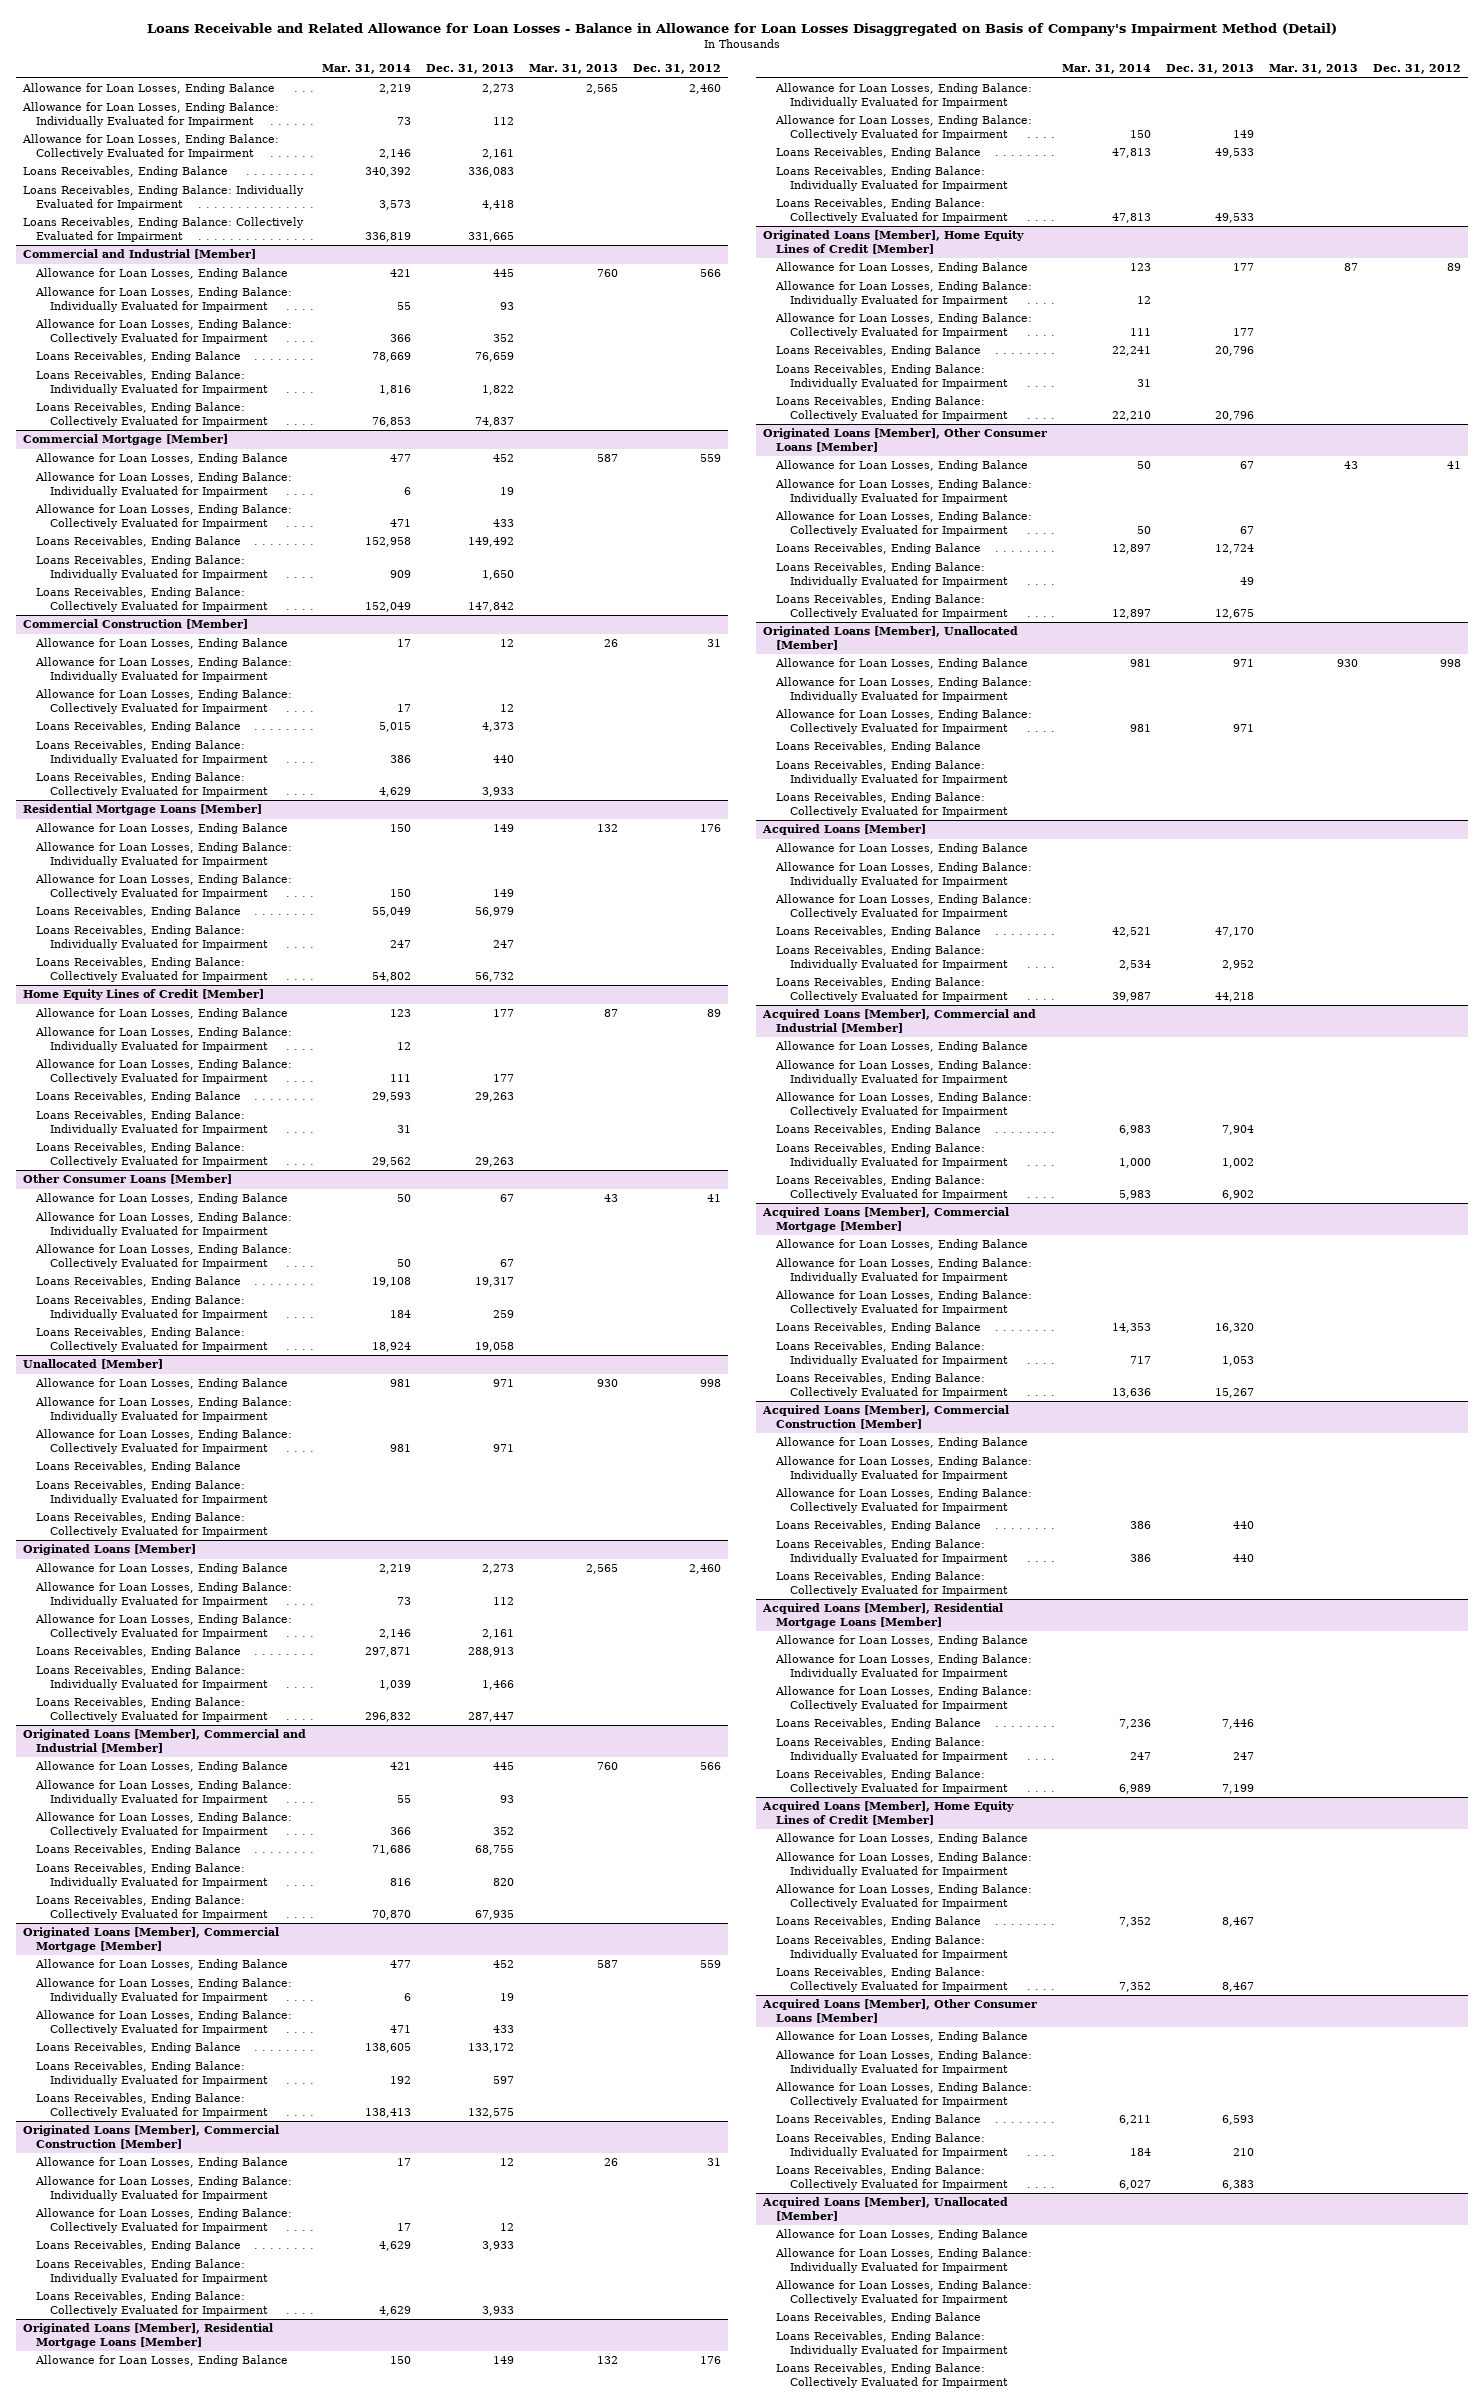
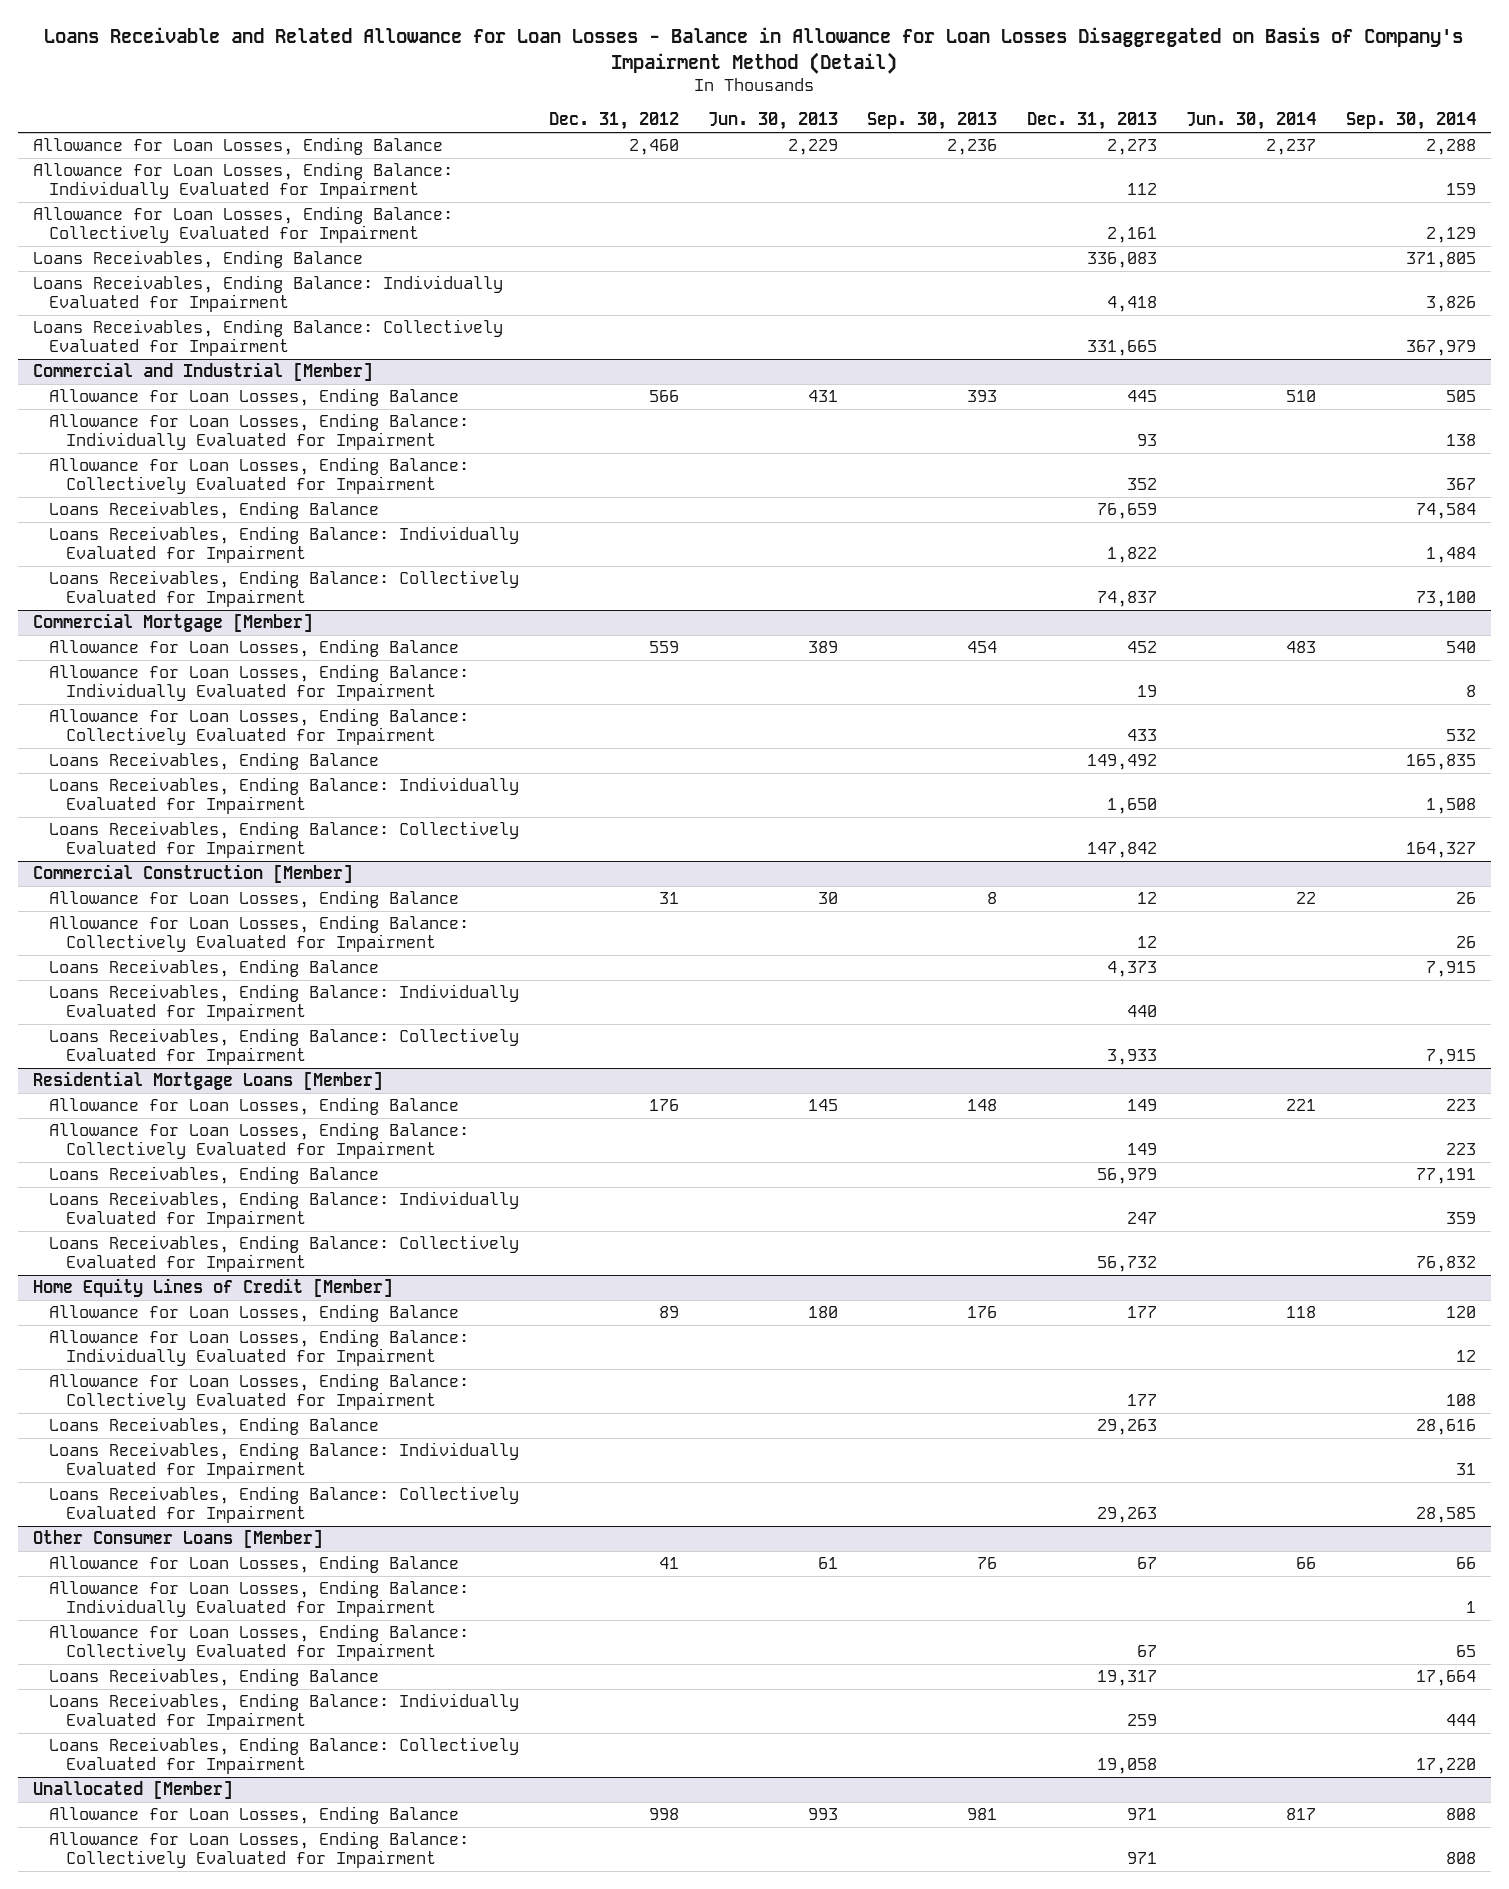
[321,64,411,75] Mar. 31, 2014 -> none
[528,64,618,75] Mar. 31, 2013 -> none
none -> [708,112,839,131] Jun. 30, 2013
none -> [867,112,998,131] Sep. 30, 2013
none -> [1186,112,1317,131] Jun. 30, 2014
none -> [1345,112,1476,131] Sep. 30, 2014
[35,657,293,683] Allowance for Loan Losses, Ending Balance: Individually Evaluated for Impairment -> none
[35,842,293,868] Allowance for Loan Losses, Ending Balance: Individually Evaluated for Impairment -> none
[35,1397,293,1423] Allowance for Loan Losses, Ending Balance: Individually Evaluated for Impairment -> none
[36,1461,242,1473] Loans Receivables, Ending Balance -> none
[36,1480,268,1506] Loans Receivables, Ending Balance: Individually Evaluated for Impairment -> none
[36,1512,268,1538] Loans Receivables, Ending Balance: Collectively Evaluated for Impairment -> none
[23,1544,197,1556] Originated Loans [Member] -> none
[35,1563,289,1575] Allowance for Loan Losses, Ending Balance -> none
[35,1582,293,1608] Allowance for Loan Losses, Ending Balance: Individually Evaluated for Impairment -> none
[35,1614,293,1640] Allowance for Loan Losses, Ending Balance: Collectively Evaluated for Impairment -> none
[36,1646,242,1658] Loans Receivables, Ending Balance -> none
[36,1665,268,1691] Loans Receivables, Ending Balance: Individually Evaluated for Impairment -> none
[36,1697,268,1723] Loans Receivables, Ending Balance: Collectively Evaluated for Impairment -> none
[23,1729,307,1754] Originated Loans [Member], Commercial and Industrial [Member] -> none
[35,1761,289,1773] Allowance for Loan Losses, Ending Balance -> none
[35,1780,293,1806] Allowance for Loan Losses, Ending Balance: Individually Evaluated for Impairment -> none
[35,1812,293,1838] Allowance for Loan Losses, Ending Balance: Collectively Evaluated for Impairment -> none
[36,1844,242,1856] Loans Receivables, Ending Balance -> none
[36,1863,268,1889] Loans Receivables, Ending Balance: Individually Evaluated for Impairment -> none
[36,1895,268,1921] Loans Receivables, Ending Balance: Collectively Evaluated for Impairment -> none
[23,1927,280,1953] Originated Loans [Member], Commercial Mortgage [Member] -> none
[35,1959,289,1971] Allowance for Loan Losses, Ending Balance -> none
[35,1978,293,2004] Allowance for Loan Losses, Ending Balance: Individually Evaluated for Impairment -> none
[35,2010,293,2036] Allowance for Loan Losses, Ending Balance: Collectively Evaluated for Impairment -> none
[36,2042,242,2054] Loans Receivables, Ending Balance -> none
[36,2061,268,2087] Loans Receivables, Ending Balance: Individually Evaluated for Impairment -> none
[36,2093,268,2119] Loans Receivables, Ending Balance: Collectively Evaluated for Impairment -> none
[23,2125,280,2150] Originated Loans [Member], Commercial Construction [Member] -> none
[35,2157,289,2169] Allowance for Loan Losses, Ending Balance -> none
[35,2176,293,2202] Allowance for Loan Losses, Ending Balance: Individually Evaluated for Impairment -> none
[35,2208,293,2234] Allowance for Loan Losses, Ending Balance: Collectively Evaluated for Impairment -> none
[36,2240,242,2252] Loans Receivables, Ending Balance -> none
[36,2259,268,2285] Loans Receivables, Ending Balance: Individually Evaluated for Impairment -> none
[36,2291,268,2317] Loans Receivables, Ending Balance: Collectively Evaluated for Impairment -> none
[23,2323,274,2349] Originated Loans [Member], Residential Mortgage Loans [Member] -> none
[35,2355,289,2367] Allowance for Loan Losses, Ending Balance -> none
[775,83,1033,109] Allowance for Loan Losses, Ending Balance: Individually Evaluated for Impairment -> none
[775,115,1033,141] Allowance for Loan Losses, Ending Balance: Collectively Evaluated for Impairment -> none
[776,147,982,159] Loans Receivables, Ending Balance -> none
[776,166,1008,192] Loans Receivables, Ending Balance: Individually Evaluated for Impairment -> none
[776,198,1008,224] Loans Receivables, Ending Balance: Collectively Evaluated for Impairment -> none
[763,230,1025,255] Originated Loans [Member], Home Equity Lines of Credit [Member] -> none
[775,262,1029,274] Allowance for Loan Losses, Ending Balance -> none
[775,281,1033,307] Allowance for Loan Losses, Ending Balance: Individually Evaluated for Impairment -> none
[775,313,1033,339] Allowance for Loan Losses, Ending Balance: Collectively Evaluated for Impairment -> none
[776,345,982,357] Loans Receivables, Ending Balance -> none
[776,364,1008,390] Loans Receivables, Ending Balance: Individually Evaluated for Impairment -> none
[776,396,1008,422] Loans Receivables, Ending Balance: Collectively Evaluated for Impairment -> none
[763,428,1048,453] Originated Loans [Member], Other Consumer Loans [Member] -> none
[775,460,1029,472] Allowance for Loan Losses, Ending Balance -> none
[775,479,1033,505] Allowance for Loan Losses, Ending Balance: Individually Evaluated for Impairment -> none
[775,511,1033,537] Allowance for Loan Losses, Ending Balance: Collectively Evaluated for Impairment -> none
[776,543,982,555] Loans Receivables, Ending Balance -> none
[776,562,1008,588] Loans Receivables, Ending Balance: Individually Evaluated for Impairment -> none
[776,594,1008,620] Loans Receivables, Ending Balance: Collectively Evaluated for Impairment -> none
[763,626,1019,651] Originated Loans [Member], Unallocated [Member] -> none
[775,658,1029,670] Allowance for Loan Losses, Ending Balance -> none
[775,677,1033,703] Allowance for Loan Losses, Ending Balance: Individually Evaluated for Impairment -> none
[775,709,1033,735] Allowance for Loan Losses, Ending Balance: Collectively Evaluated for Impairment -> none
[776,741,982,753] Loans Receivables, Ending Balance -> none
[776,760,1008,786] Loans Receivables, Ending Balance: Individually Evaluated for Impairment -> none
[776,792,1008,818] Loans Receivables, Ending Balance: Collectively Evaluated for Impairment -> none
[762,824,927,836] Acquired Loans [Member] -> none
[775,843,1029,855] Allowance for Loan Losses, Ending Balance -> none
[775,862,1033,888] Allowance for Loan Losses, Ending Balance: Individually Evaluated for Impairment -> none
[775,894,1033,920] Allowance for Loan Losses, Ending Balance: Collectively Evaluated for Impairment -> none
[776,926,982,938] Loans Receivables, Ending Balance -> none
[776,945,1008,971] Loans Receivables, Ending Balance: Individually Evaluated for Impairment -> none
[776,977,1008,1003] Loans Receivables, Ending Balance: Collectively Evaluated for Impairment -> none
[762,1009,1037,1034] Acquired Loans [Member], Commercial and Industrial [Member] -> none
[775,1041,1029,1053] Allowance for Loan Losses, Ending Balance -> none
[775,1060,1033,1086] Allowance for Loan Losses, Ending Balance: Individually Evaluated for Impairment -> none
[775,1092,1033,1118] Allowance for Loan Losses, Ending Balance: Collectively Evaluated for Impairment -> none
[776,1124,982,1136] Loans Receivables, Ending Balance -> none
[776,1143,1008,1169] Loans Receivables, Ending Balance: Individually Evaluated for Impairment -> none
[776,1175,1008,1201] Loans Receivables, Ending Balance: Collectively Evaluated for Impairment -> none
[762,1207,1010,1233] Acquired Loans [Member], Commercial Mortgage [Member] -> none
[775,1239,1029,1251] Allowance for Loan Losses, Ending Balance -> none
[775,1258,1033,1284] Allowance for Loan Losses, Ending Balance: Individually Evaluated for Impairment -> none
[775,1290,1033,1316] Allowance for Loan Losses, Ending Balance: Collectively Evaluated for Impairment -> none
[776,1322,982,1334] Loans Receivables, Ending Balance -> none
[776,1341,1008,1367] Loans Receivables, Ending Balance: Individually Evaluated for Impairment -> none
[776,1373,1008,1399] Loans Receivables, Ending Balance: Collectively Evaluated for Impairment -> none
[762,1405,1010,1430] Acquired Loans [Member], Commercial Construction [Member] -> none
[775,1437,1029,1449] Allowance for Loan Losses, Ending Balance -> none
[775,1456,1033,1482] Allowance for Loan Losses, Ending Balance: Individually Evaluated for Impairment -> none
[775,1488,1033,1514] Allowance for Loan Losses, Ending Balance: Collectively Evaluated for Impairment -> none
[776,1520,982,1532] Loans Receivables, Ending Balance -> none
[776,1539,1008,1565] Loans Receivables, Ending Balance: Individually Evaluated for Impairment -> none
[776,1571,1008,1597] Loans Receivables, Ending Balance: Collectively Evaluated for Impairment -> none
[762,1603,1004,1629] Acquired Loans [Member], Residential Mortgage Loans [Member] -> none
[775,1635,1029,1647] Allowance for Loan Losses, Ending Balance -> none
[775,1654,1033,1680] Allowance for Loan Losses, Ending Balance: Individually Evaluated for Impairment -> none
[775,1686,1033,1712] Allowance for Loan Losses, Ending Balance: Collectively Evaluated for Impairment -> none
[776,1718,982,1730] Loans Receivables, Ending Balance -> none
[776,1737,1008,1763] Loans Receivables, Ending Balance: Individually Evaluated for Impairment -> none
[776,1769,1008,1795] Loans Receivables, Ending Balance: Collectively Evaluated for Impairment -> none
[762,1801,1015,1826] Acquired Loans [Member], Home Equity Lines of Credit [Member] -> none
[775,1833,1029,1845] Allowance for Loan Losses, Ending Balance -> none
[775,1852,1033,1878] Allowance for Loan Losses, Ending Balance: Individually Evaluated for Impairment -> none
[775,1884,1033,1910] Allowance for Loan Losses, Ending Balance: Collectively Evaluated for Impairment -> none
[776,1916,982,1928] Loans Receivables, Ending Balance -> none
[776,1935,1008,1961] Loans Receivables, Ending Balance: Individually Evaluated for Impairment -> none
[776,1967,1008,1993] Loans Receivables, Ending Balance: Collectively Evaluated for Impairment -> none
[762,1999,1038,2024] Acquired Loans [Member], Other Consumer Loans [Member] -> none
[775,2031,1029,2043] Allowance for Loan Losses, Ending Balance -> none
[775,2050,1033,2076] Allowance for Loan Losses, Ending Balance: Individually Evaluated for Impairment -> none
[775,2082,1033,2108] Allowance for Loan Losses, Ending Balance: Collectively Evaluated for Impairment -> none
[776,2114,982,2126] Loans Receivables, Ending Balance -> none
[776,2133,1008,2159] Loans Receivables, Ending Balance: Individually Evaluated for Impairment -> none
[776,2165,1008,2191] Loans Receivables, Ending Balance: Collectively Evaluated for Impairment -> none
[762,2197,1009,2222] Acquired Loans [Member], Unallocated [Member] -> none
[775,2229,1029,2241] Allowance for Loan Losses, Ending Balance -> none
[775,2248,1033,2274] Allowance for Loan Losses, Ending Balance: Individually Evaluated for Impairment -> none
[775,2280,1033,2306] Allowance for Loan Losses, Ending Balance: Collectively Evaluated for Impairment -> none
[776,2312,982,2324] Loans Receivables, Ending Balance -> none
[776,2331,1008,2357] Loans Receivables, Ending Balance: Individually Evaluated for Impairment -> none
[776,2363,1008,2389] Loans Receivables, Ending Balance: Collectively Evaluated for Impairment -> none

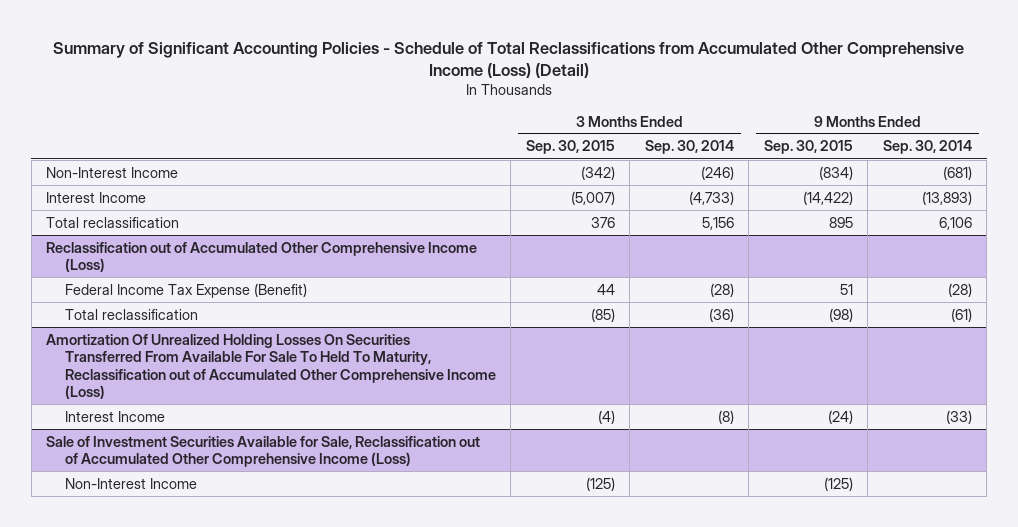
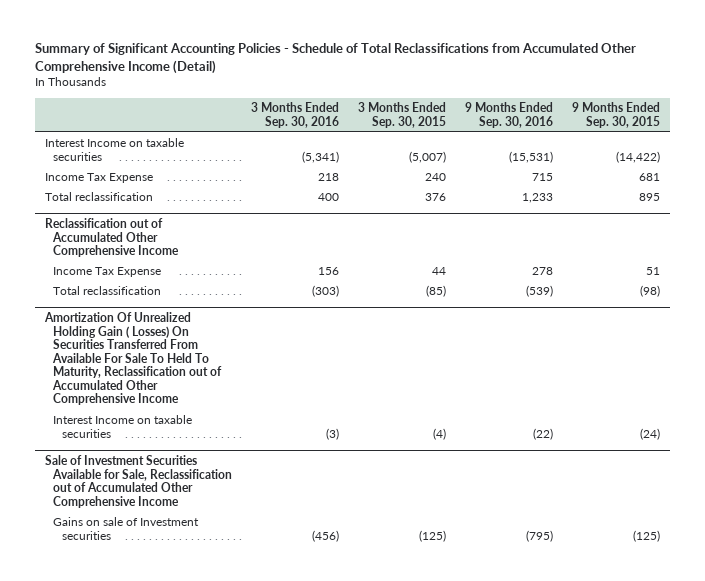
[53,41,965,78] Summary of Significant Accounting Policies - Schedule of Total Reclassifications from Accumulated Other Comprehensive Income (Loss) (Detail) -> [35,42,637,74] Summary of Significant Accounting Policies - Schedule of Total Reclassifications from Accumulated Other Comprehensive Income (Detail)
[644,140,734,155] Sep. 30, 2014 -> none
[882,140,972,155] Sep. 30, 2014 -> none
none -> [251,102,340,128] 3 Months Ended Sep. 30, 2016
none -> [465,102,554,128] 9 Months Ended Sep. 30, 2016
[46,166,179,178] Non-Interest Income -> none
[46,191,147,203] Interest Income -> [44,138,184,161] Interest Income on taxable securities
none -> [44,173,153,184] Income Tax Expense
[46,241,478,273] Reclassification out of Accumulated Other Comprehensive Income (Loss) -> [44,218,180,258] Reclassification out of Accumulated Other Comprehensive Income
[64,282,307,298] Federal Income Tax Expense (Benefit) -> [53,267,162,278] Income Tax Expense
[46,333,496,400] Amortization Of Unrealized Holding Losses On Securities Transferred From Available For Sale To Held To Maturity, Reclassification out of Accumulated Other Comprehensive Income (Loss) -> [43,312,223,406] Amortization Of Unrealized Holding Gain ( Losses) On Securities Transferred From Available For Sale To Held To Maturity, Reclassification out of Accumulated Other Comprehensive Income
[64,410,165,422] Interest Income -> [53,415,193,438] Interest Income on taxable securities
[46,435,481,468] Sale of Investment Securities Available for Sale, Reclassification out of Accumulated Other Comprehensive Income (Loss) -> [44,455,233,508] Sale of Investment Securities Available for Sale, Reclassification out of Accumulated Other Comprehensive Income
[64,477,197,489] Non-Interest Income -> [53,517,200,540] Gains on sale of Investment securities

